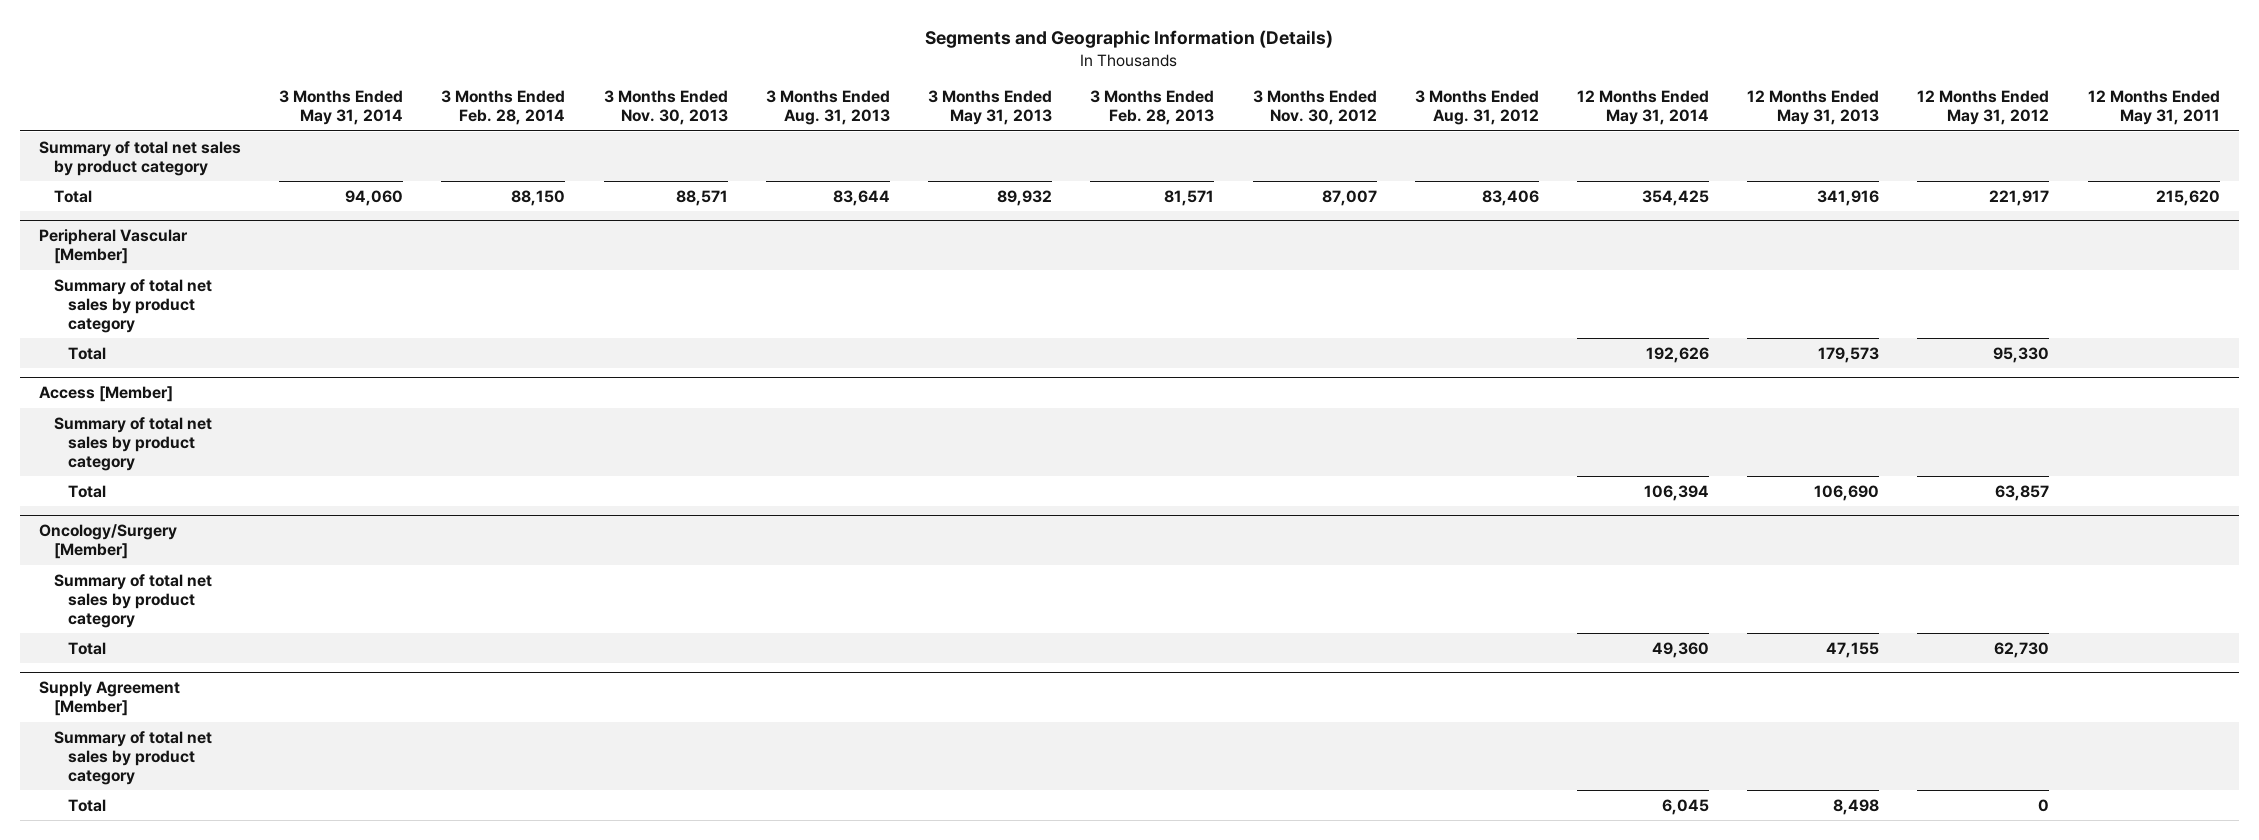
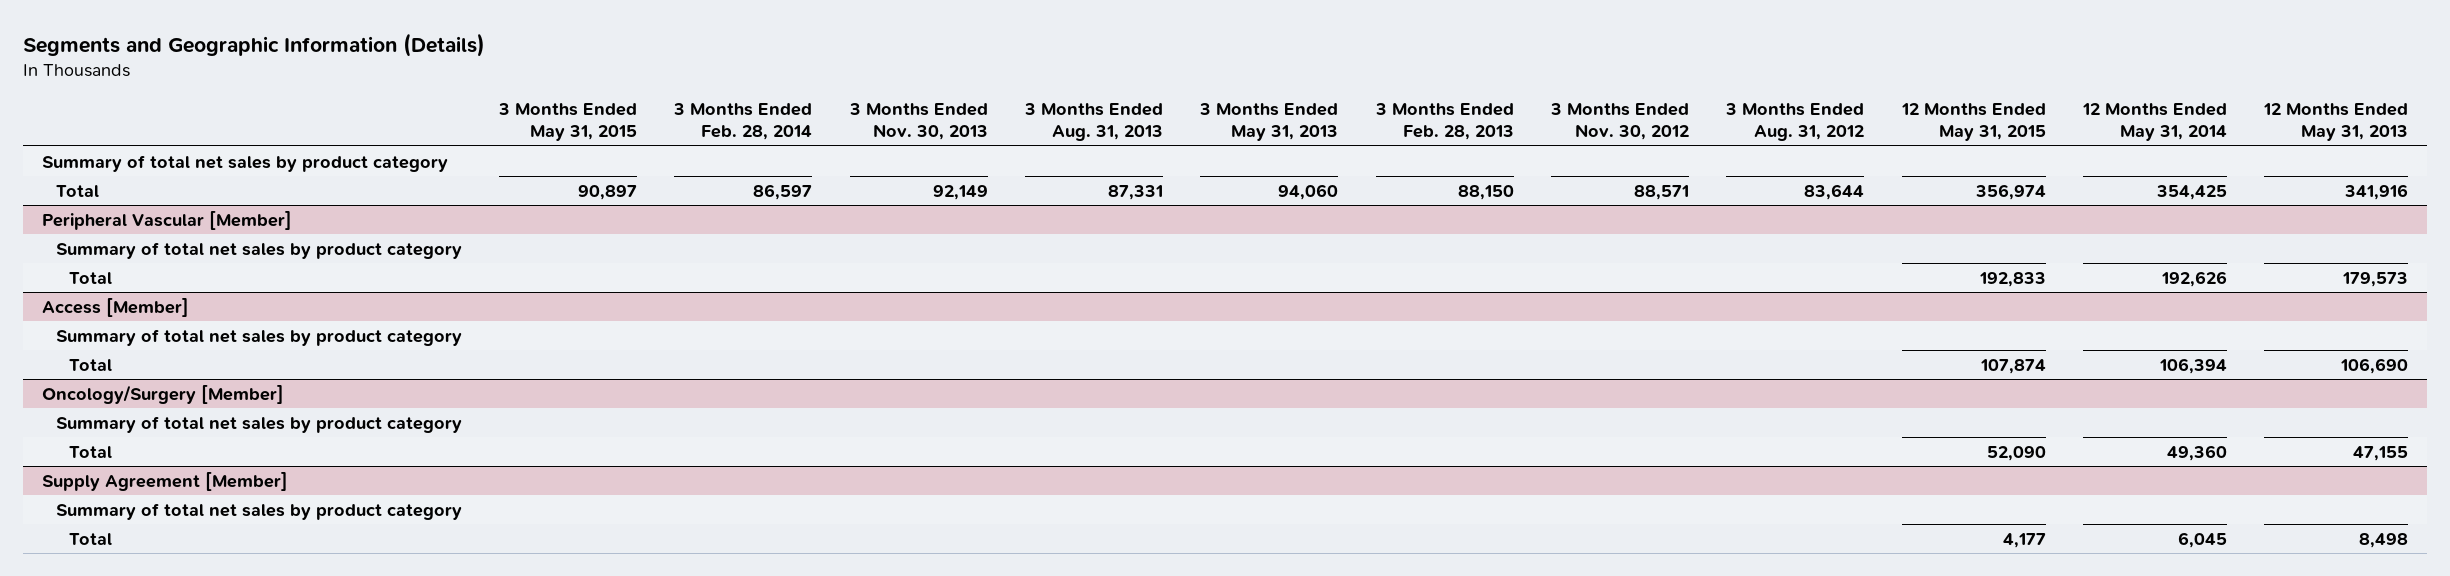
[279,90,404,126] 3 Months Ended May 31, 2014 -> none
[1917,90,2050,126] 12 Months Ended May 31, 2012 -> none
[2087,90,2220,126] 12 Months Ended May 31, 2011 -> none
none -> [497,102,637,142] 3 Months Ended May 31, 2015
none -> [1900,102,2046,142] 12 Months Ended May 31, 2015
[511,189,566,206] 88,150 -> [753,183,813,200] 86,597
[675,189,728,206] 88,571 -> [932,184,988,200] 92,149
[832,189,890,206] 83,644 -> [1107,184,1163,200] 87,331
[997,189,1053,206] 89,932 -> [1278,183,1339,200] 94,060
[1164,189,1215,206] 81,571 -> [1457,184,1514,200] 88,150
[1321,189,1377,206] 87,007 -> [1633,184,1689,200] 88,571
[1481,189,1539,206] 83,406 -> [1804,183,1865,200] 83,644

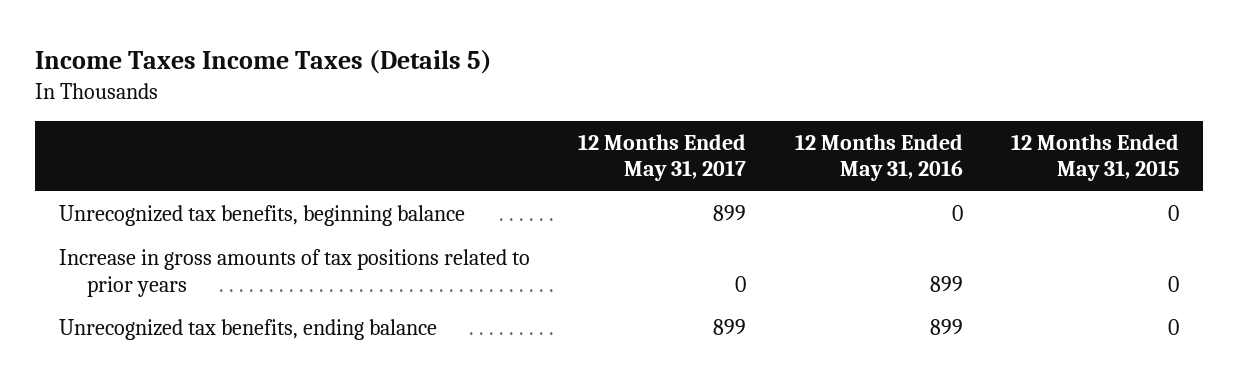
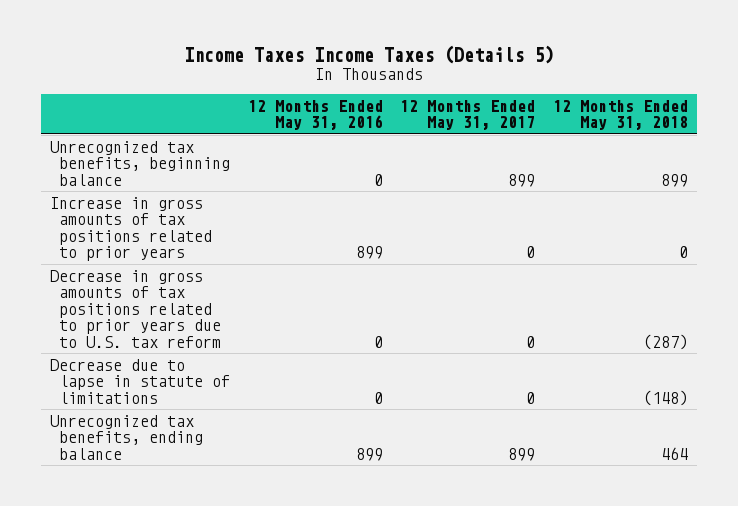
[1011,134,1180,182] 12 Months Ended May 31, 2015 -> none
none -> [552,99,688,131] 12 Months Ended May 31, 2018
none -> [49,269,222,348] Decrease in gross amounts of tax positions related to prior years due to U.S. tax reform
none -> [49,358,231,404] Decrease due to lapse in statute of limitations

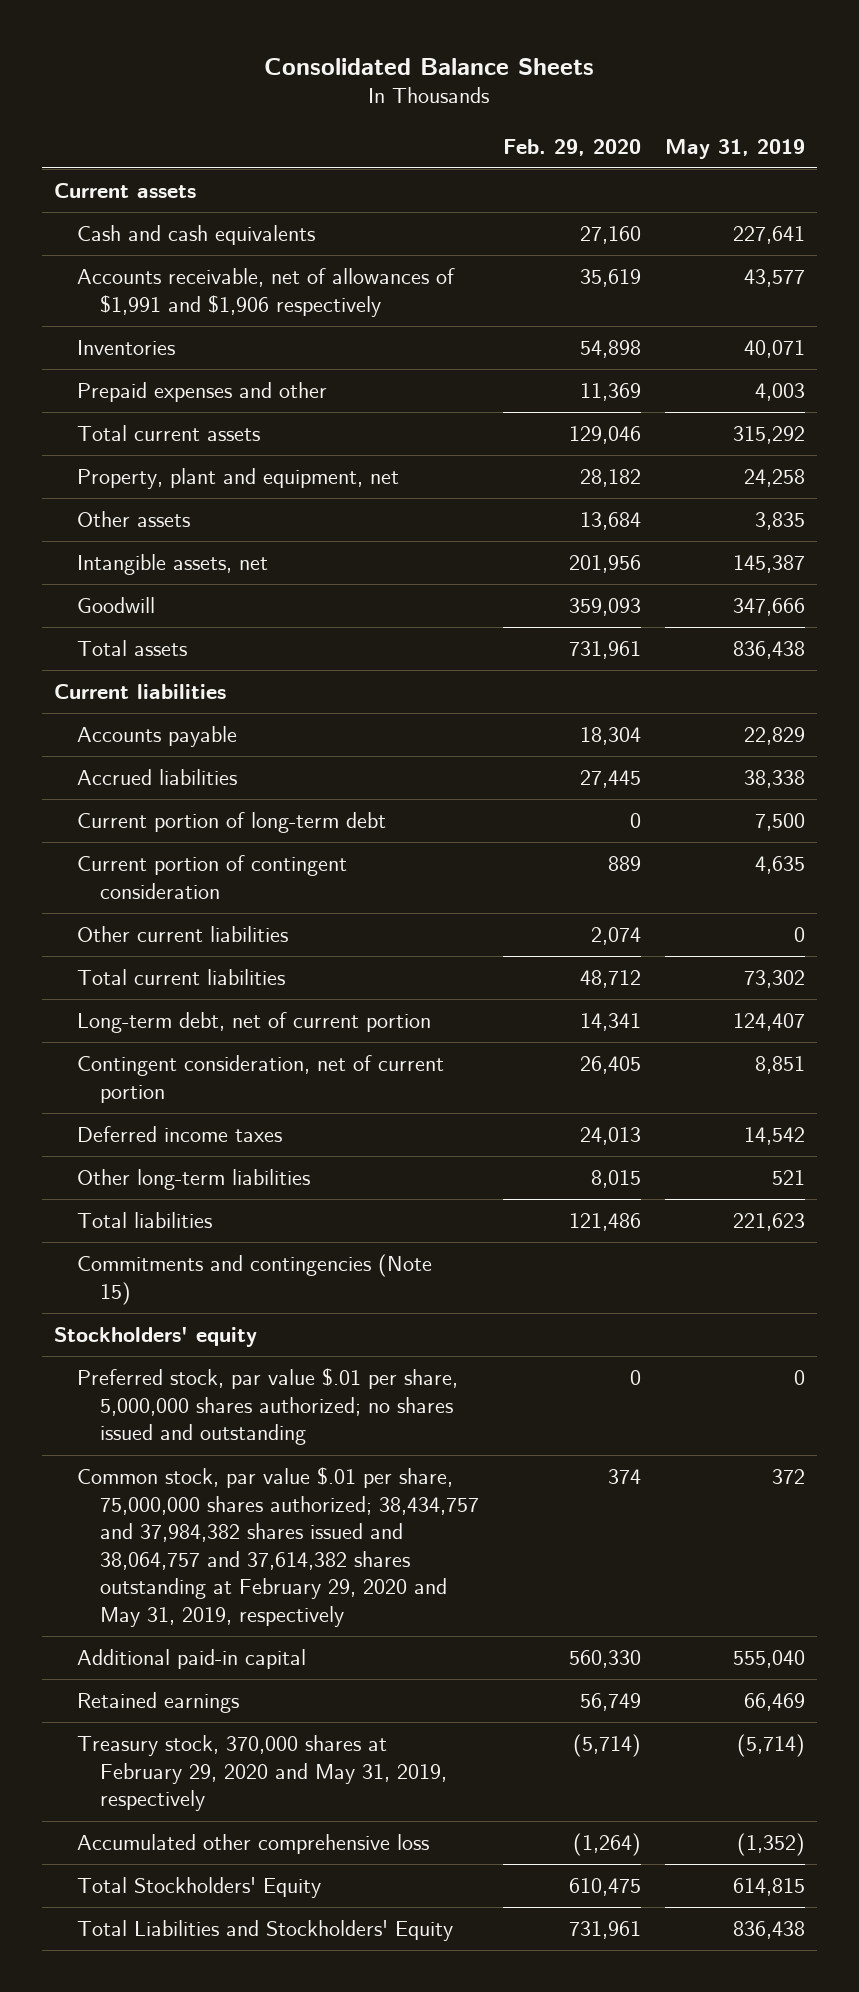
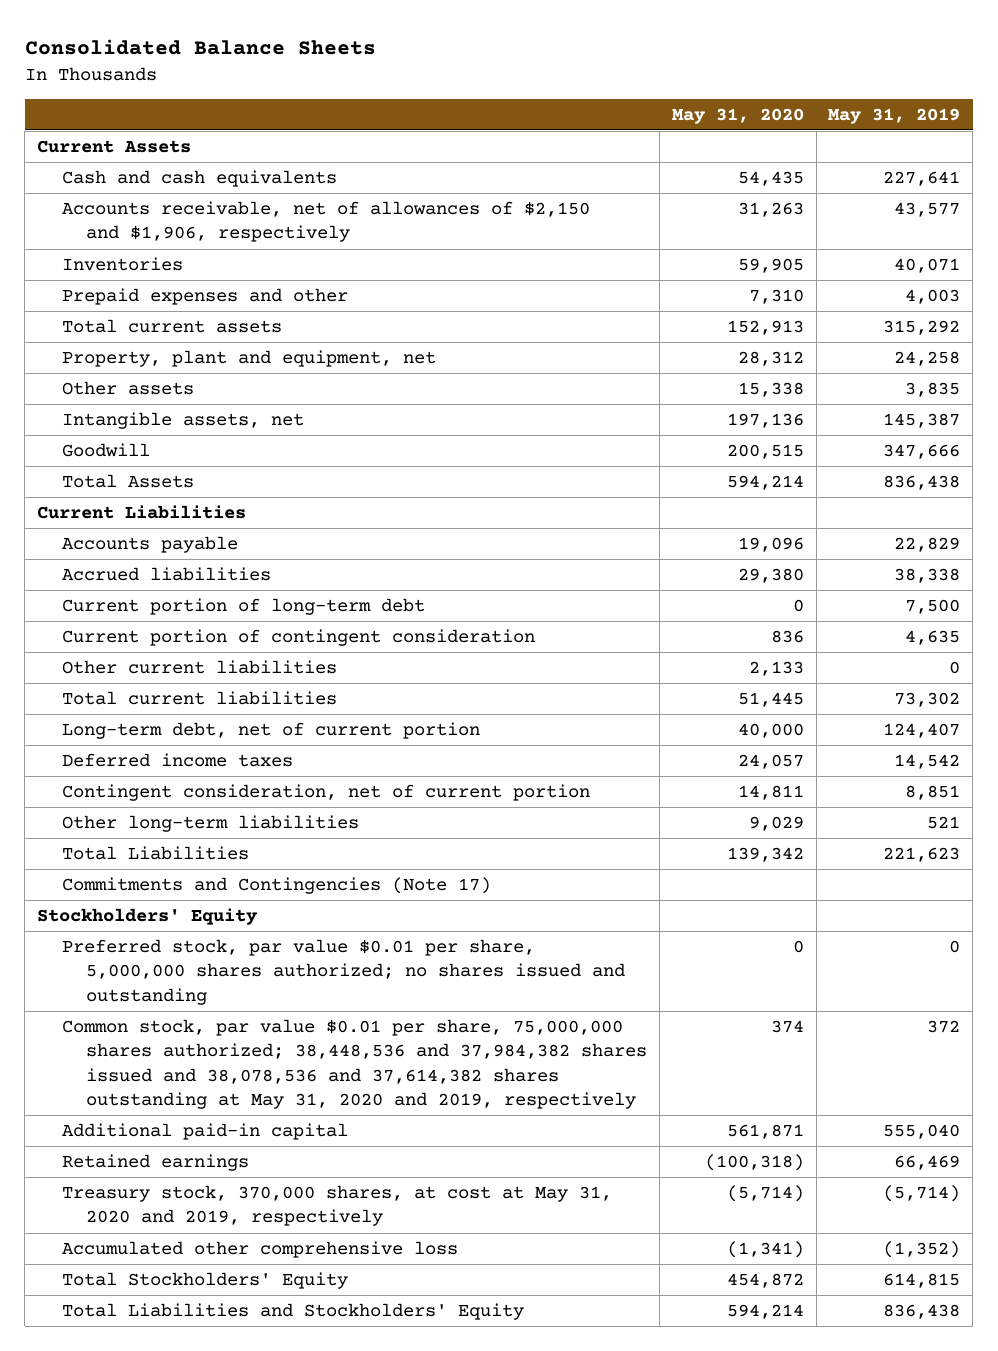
[503,138,642,156] Feb. 29, 2020 -> none
none -> [671,107,804,124] May 31, 2020
[53,183,196,199] Current assets -> [37,140,192,154] Current Assets
[76,268,455,317] Accounts receivable, net of allowances of $1,991 and $1,906 respectively -> [61,201,590,243] Accounts receivable, net of allowances of $2,150 and $1,906, respectively
[76,640,187,657] Total assets -> [61,474,194,489] Total Assets
[53,684,226,700] Current liabilities -> [37,505,247,520] Current Liabilities
[76,1055,444,1103] Contingent consideration, net of current portion -> [61,784,590,802] Contingent consideration, net of current portion
[76,1212,212,1229] Total liabilities -> [61,846,249,861] Total Liabilities
[76,1254,432,1305] Commitments and contingencies (Note 15) -> [61,877,491,895] Commitments and Contingencies (Note 17)
[53,1327,257,1348] Stockholders' equity -> [37,908,259,926] Stockholders' Equity
[76,1368,458,1446] Preferred stock, par value $.01 per share, 5,000,000 shares authorized; no shares issued and outstanding -> [61,939,626,1005] Preferred stock, par value $0.01 per share, 5,000,000 shares authorized; no shares issued and outstanding
[76,1467,479,1627] Common stock, par value $.01 per share, 75,000,000 shares authorized; 38,434,757 and 37,984,382 shares issued and 38,064,757 and 37,614,382 shares outstanding at February 29, 2020 and May 31, 2019, respectively -> [61,1019,648,1109] Common stock, par value $0.01 per share, 75,000,000 shares authorized; 38,448,536 and 37,984,382 shares issued and 38,078,536 and 37,614,382 shares outstanding at May 31, 2020 and 2019, respectively
[76,1735,447,1812] Treasury stock, 370,000 shares at February 29, 2020 and May 31, 2019, respectively -> [61,1185,612,1227] Treasury stock, 370,000 shares, at cost at May 31, 2020 and 2019, respectively

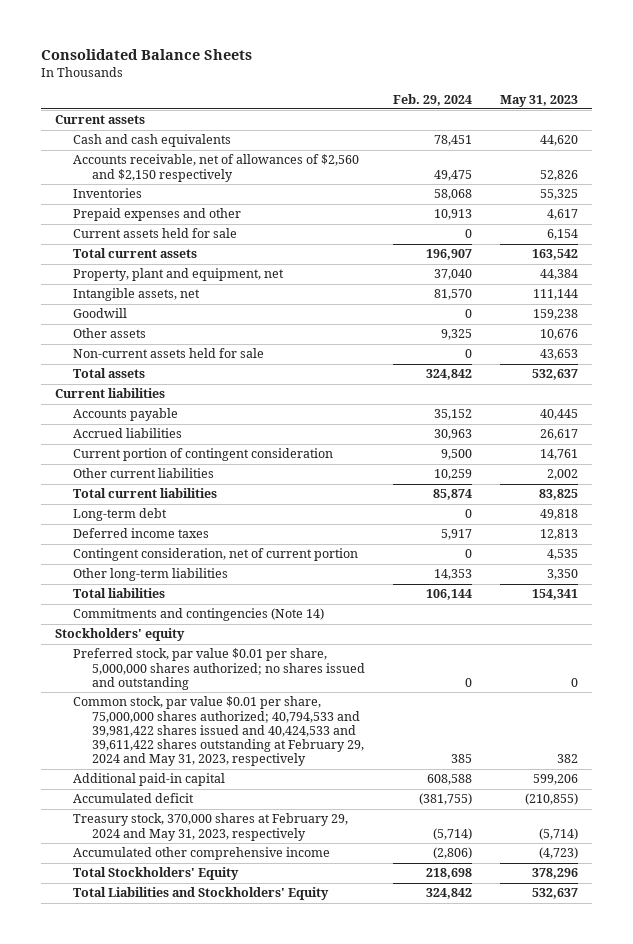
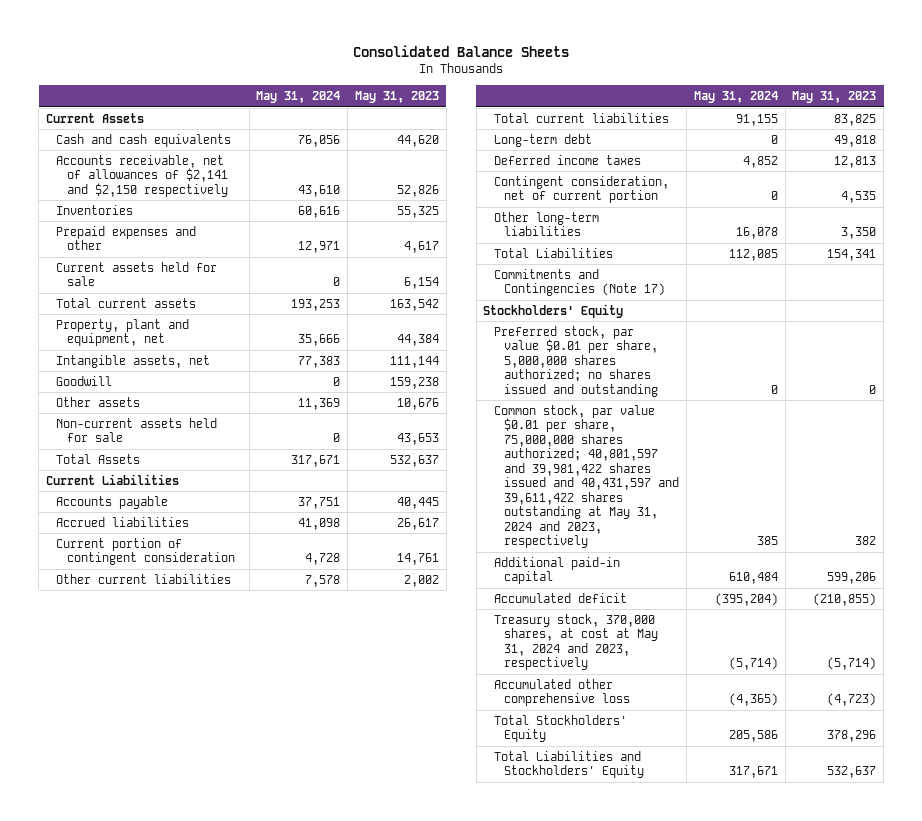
[392,93,472,106] Feb. 29, 2024 -> none
none -> [256,91,341,104] May 31, 2024
[54,115,145,125] Current assets -> [46,112,145,123] Current Assets
[73,154,360,182] Accounts receivable, net of allowances of $2,560 and $2,150 respectively -> [56,154,228,197] Accounts receivable, net of allowances of $2,141 and $2,150 respectively
[73,368,146,379] Total assets -> [56,453,141,464] Total Assets
[54,388,165,399] Current liabilities -> [46,473,180,485] Current Liabilities
[73,588,166,599] Total liabilities -> [493,247,613,258] Total Liabilities
[73,608,325,622] Commitments and contingencies (Note 14) -> [493,268,666,297] Commitments and Contingencies (Note 17)
[54,628,185,642] Stockholders' equity -> [483,303,624,318] Stockholders' Equity
[73,696,365,767] Common stock, par value $0.01 per share, 75,000,000 shares authorized; 40,794,533 and 39,981,422 shares issued and 40,424,533 and 39,611,422 shares outstanding at February 29, 2024 and May 31, 2023, respectively -> [493,404,680,549] Common stock, par value $0.01 per share, 75,000,000 shares authorized; 40,801,597 and 39,981,422 shares issued and 40,431,597 and 39,611,422 shares outstanding at May 31, 2024 and 2023, respectively
[73,813,349,841] Treasury stock, 370,000 shares at February 29, 2024 and May 31, 2023, respectively -> [493,613,659,671] Treasury stock, 370,000 shares, at cost at May 31, 2024 and 2023, respectively
[73,847,331,861] Accumulated other comprehensive income -> [493,678,631,707] Accumulated other comprehensive loss

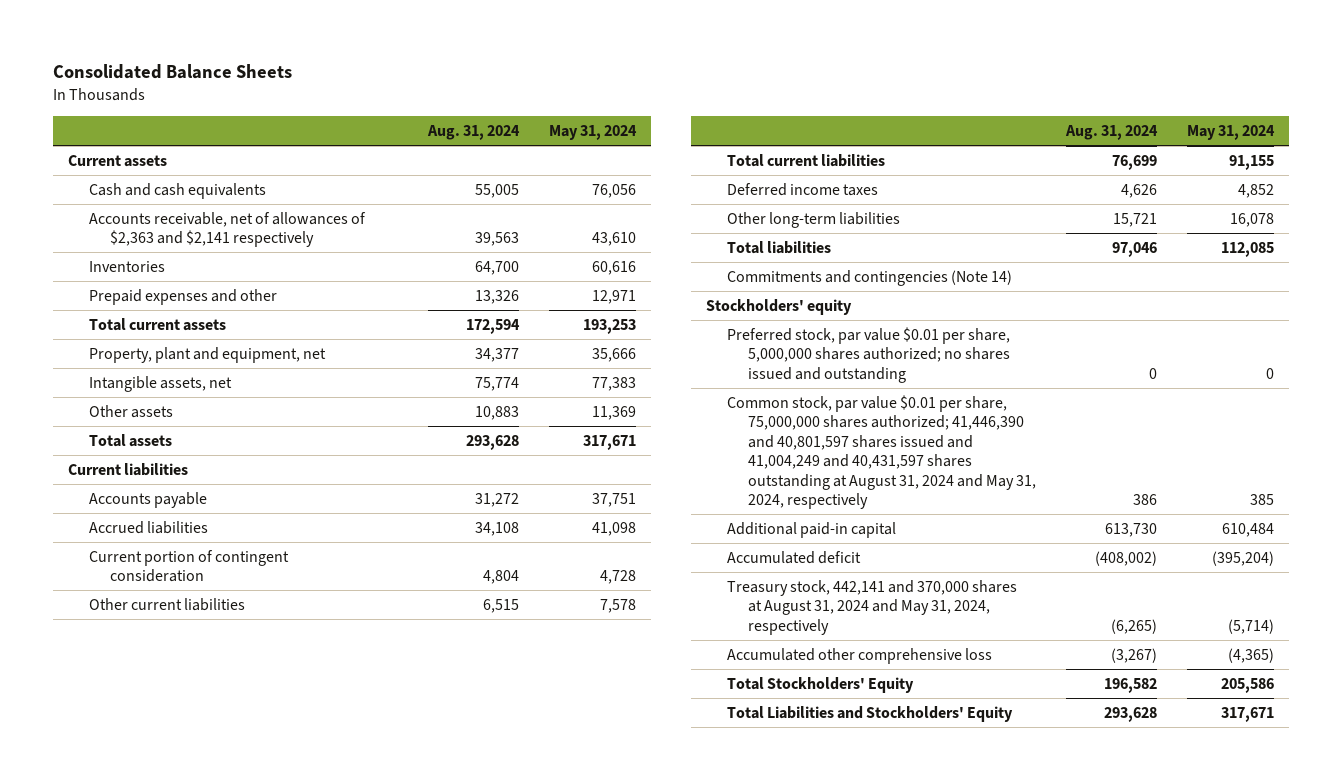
[355,91,440,104] May 31, 2023 -> none
none -> [427,125,521,141] Aug. 31, 2024
[46,112,145,123] Current Assets -> [68,154,168,167] Current assets
[56,154,228,197] Accounts receivable, net of allowances of $2,141 and $2,150 respectively -> [89,211,367,248] Accounts receivable, net of allowances of $2,363 and $2,141 respectively
[56,261,218,287] Current assets held for sale -> none
[56,375,113,386] Goodwill -> none
[56,417,218,443] Non-current assets held for sale -> none
[56,453,141,464] Total Assets -> [89,433,173,447] Total assets
[46,473,180,485] Current Liabilities -> [68,462,189,476] Current liabilities
[493,133,592,147] Long-term debt -> none
[493,175,669,204] Contingent consideration, net of current portion -> none
[493,247,613,258] Total Liabilities -> [727,240,832,254] Total liabilities
[493,268,666,297] Commitments and Contingencies (Note 17) -> [727,269,1013,286] Commitments and contingencies (Note 14)
[483,303,624,318] Stockholders' Equity -> [706,298,853,315] Stockholders' equity
[493,404,680,549] Common stock, par value $0.01 per share, 75,000,000 shares authorized; 40,801,597 and 39,981,422 shares issued and 40,431,597 and 39,611,422 shares outstanding at May 31, 2024 and 2023, respectively -> [727,394,1037,510] Common stock, par value $0.01 per share, 75,000,000 shares authorized; 41,446,390 and 40,801,597 shares issued and 41,004,249 and 40,431,597 shares outstanding at August 31, 2024 and May 31, 2024, respectively
[493,613,659,671] Treasury stock, 370,000 shares, at cost at May 31, 2024 and 2023, respectively -> [727,579,1018,635] Treasury stock, 442,141 and 370,000 shares at August 31, 2024 and May 31, 2024, respectively

